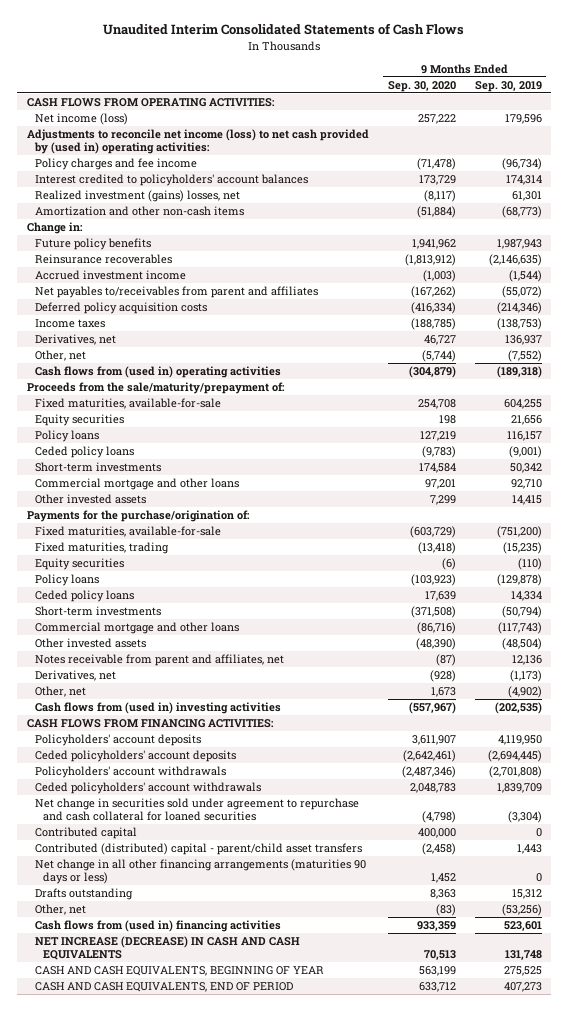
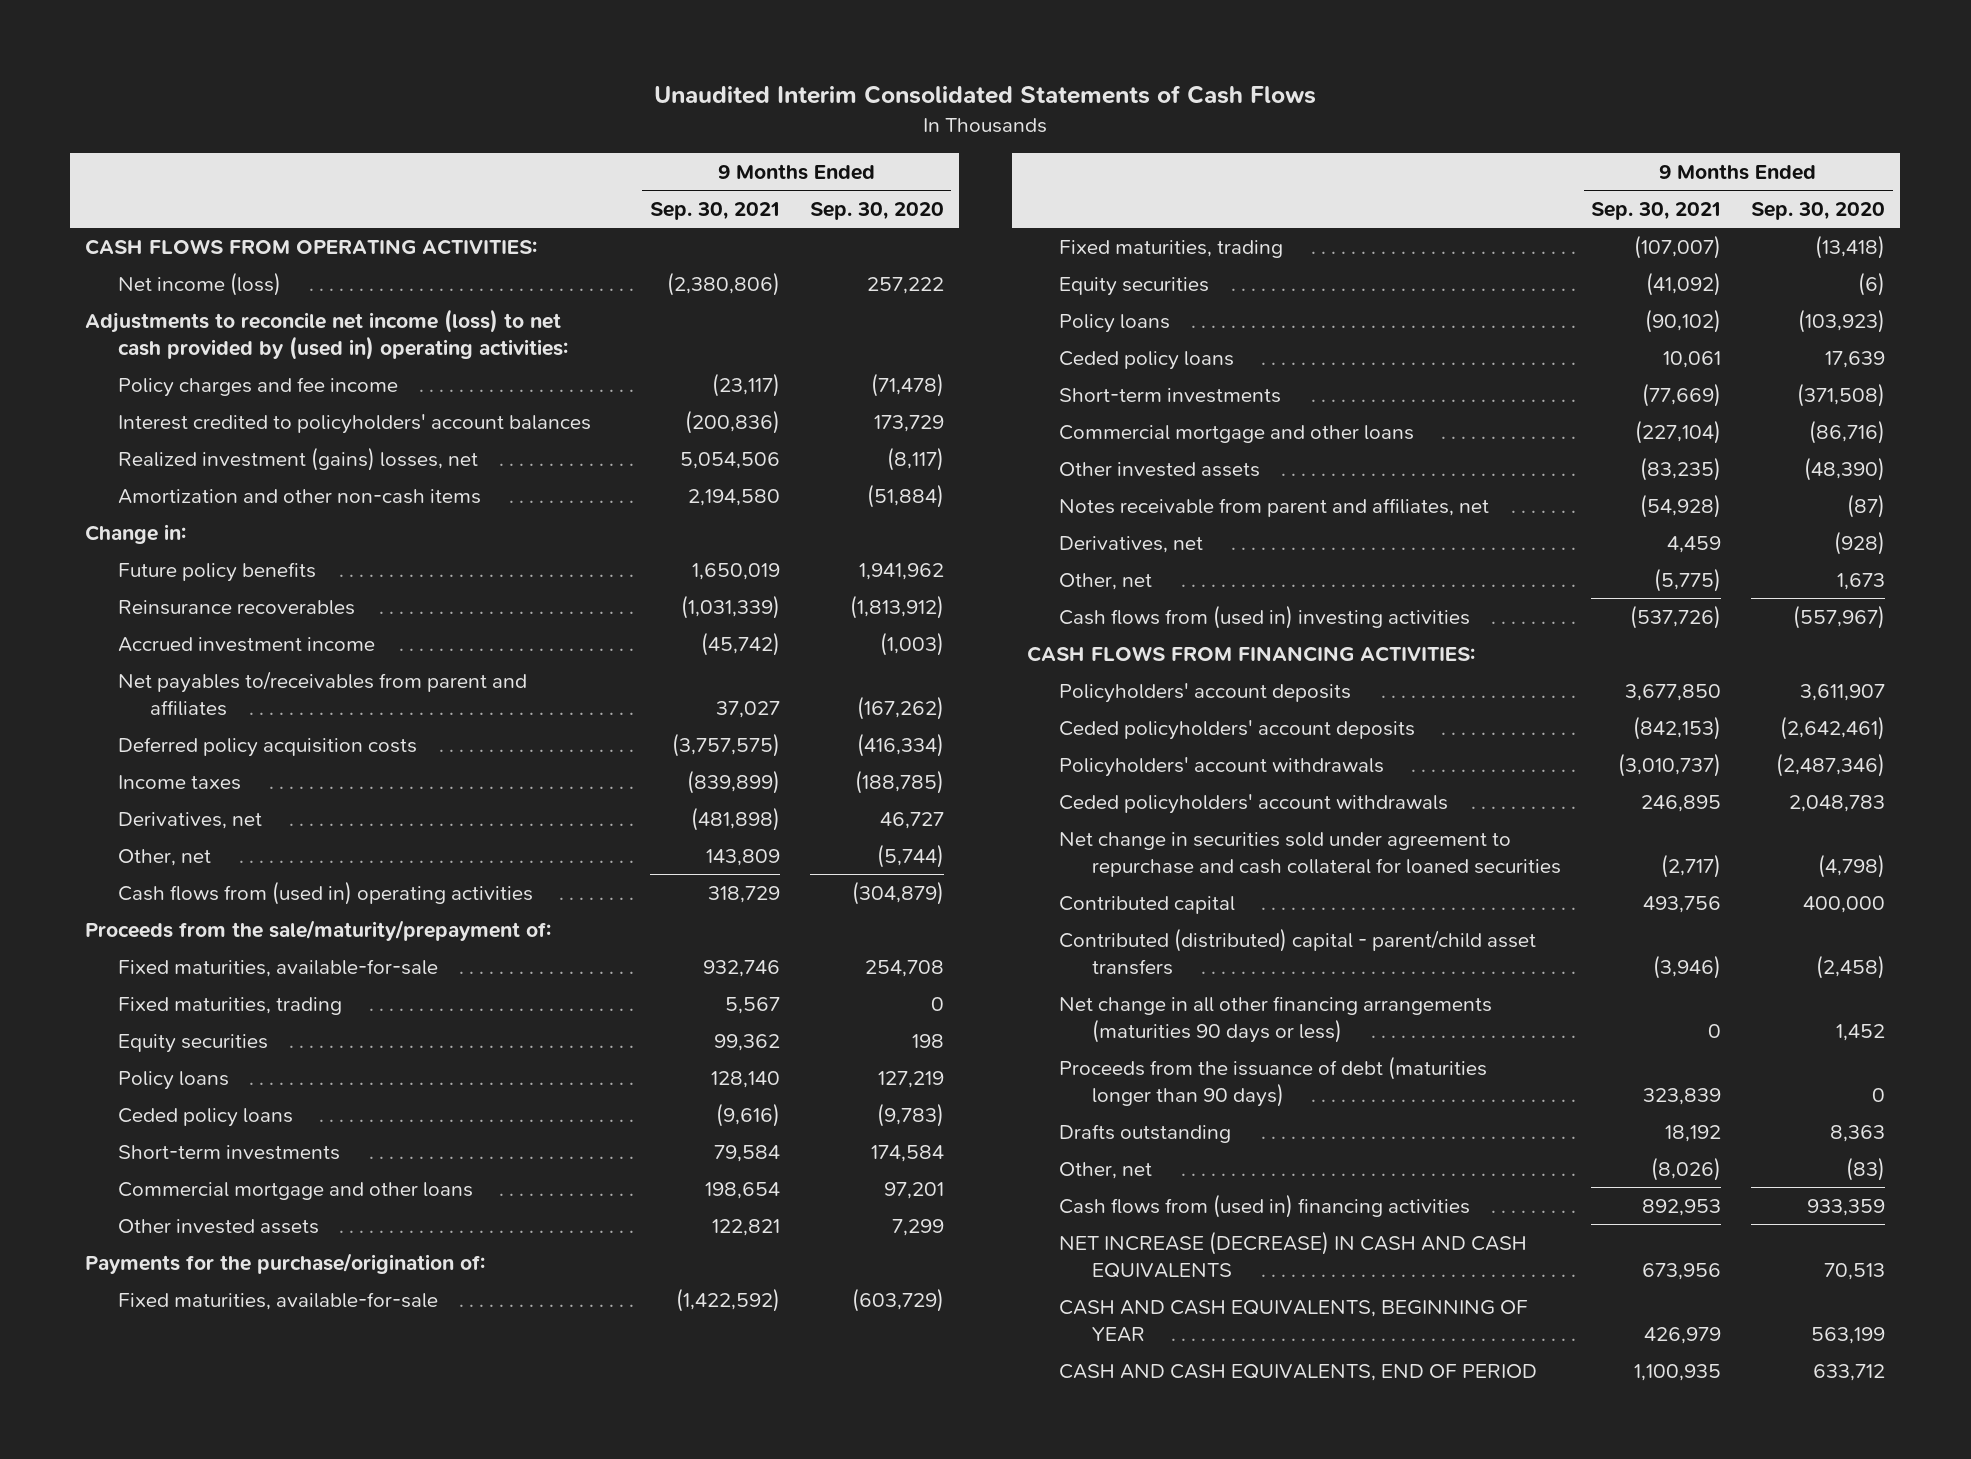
[474,80,542,92] Sep. 30, 2019 -> none
none -> [649,201,780,220] Sep. 30, 2021
none -> [117,996,342,1015] Fixed maturities, trading
none -> [1059,1055,1488,1107] Proceeds from the issuance of debt (maturities longer than 90 days)

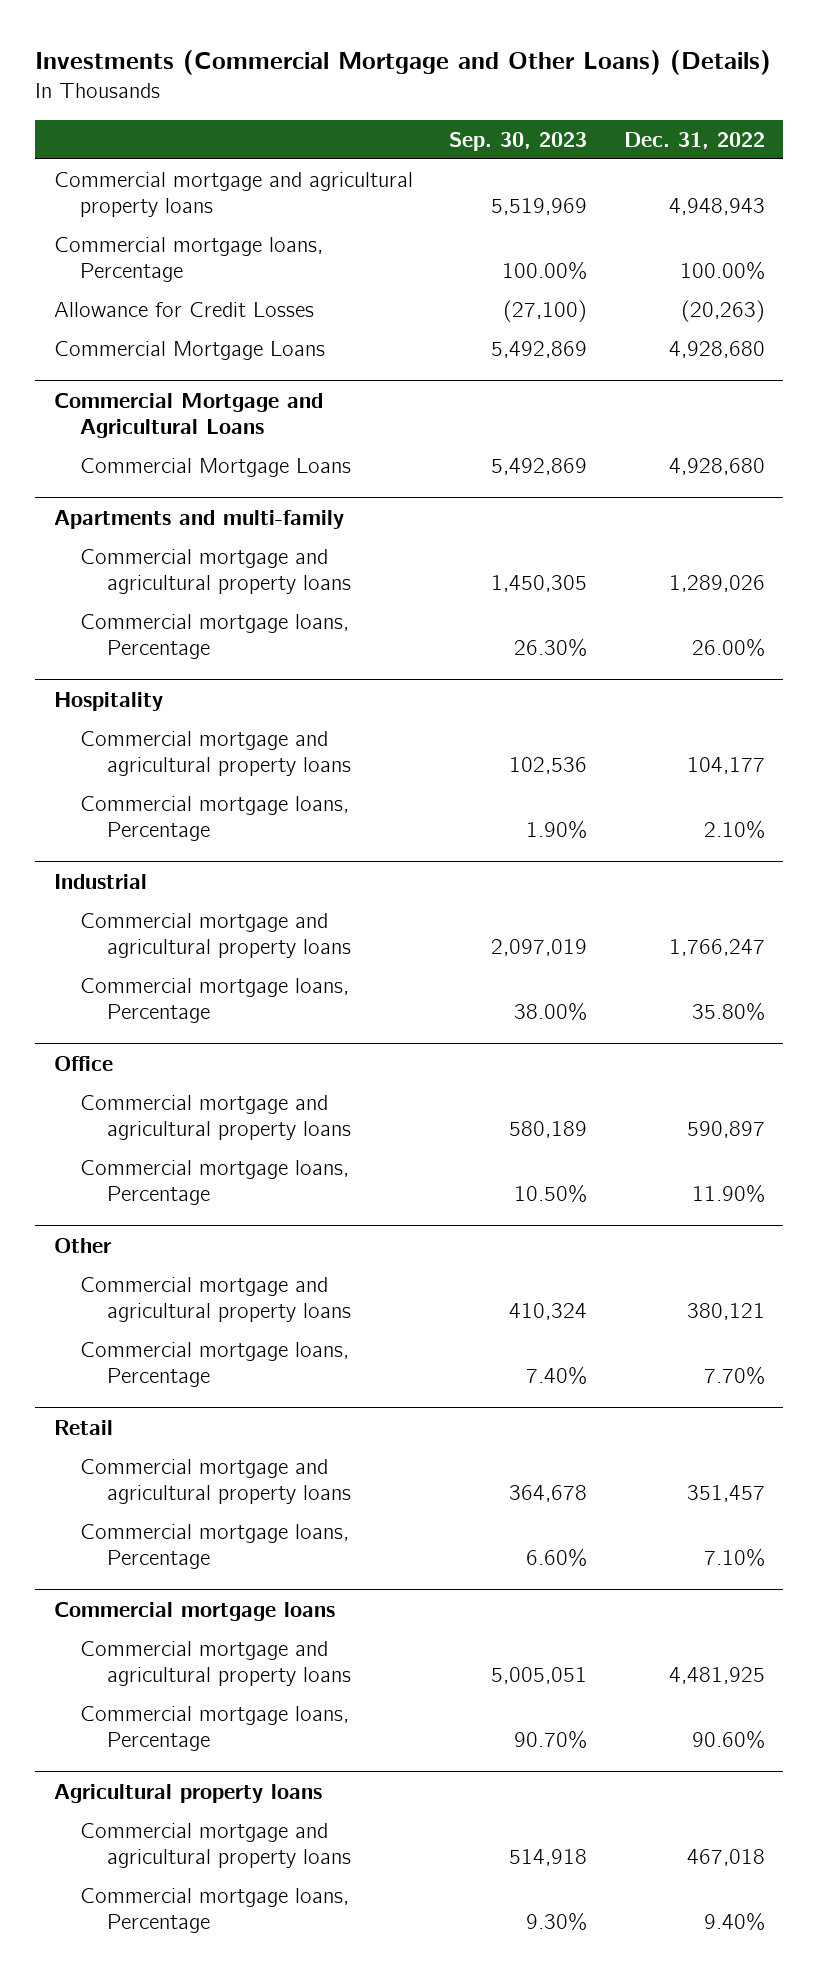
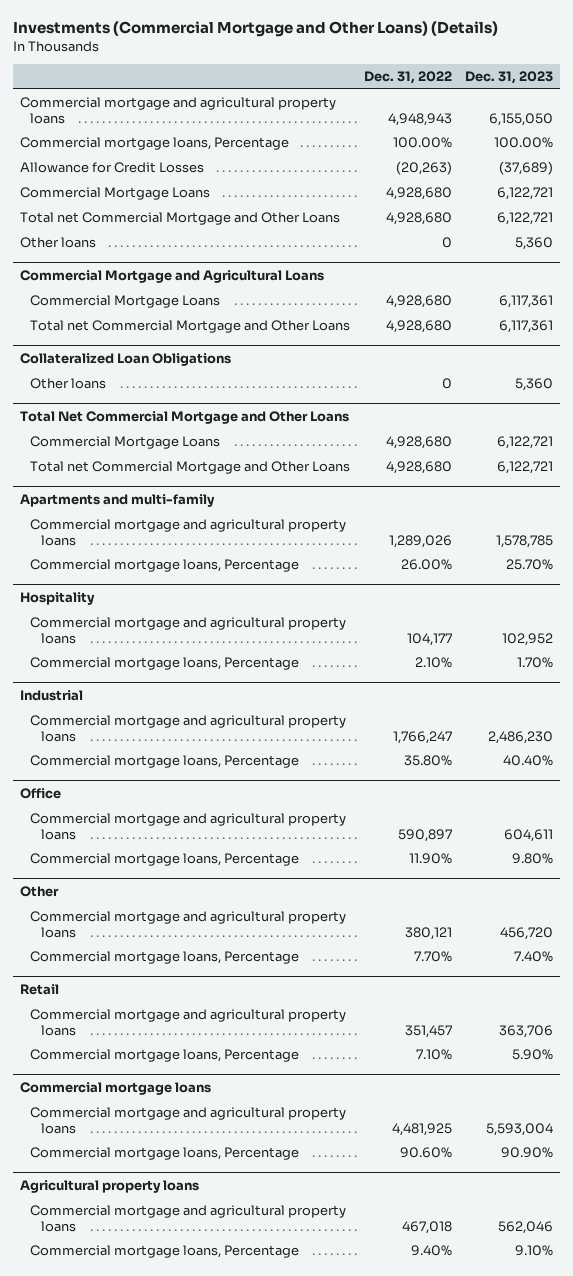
[449,131,588,151] Sep. 30, 2023 -> none
none -> [465,71,554,85] Dec. 31, 2023
none -> [19,212,340,226] Total net Commercial Mortgage and Other Loans
none -> [19,237,96,249] Other loans
none -> [30,320,351,334] Total net Commercial Mortgage and Other Loans
none -> [19,353,231,367] Collateralized Loan Obligations
none -> [30,378,107,390] Other loans
none -> [19,411,349,425] Total Net Commercial Mortgage and Other Loans
none -> [30,436,221,450] Commercial Mortgage Loans
none -> [30,461,351,475] Total net Commercial Mortgage and Other Loans

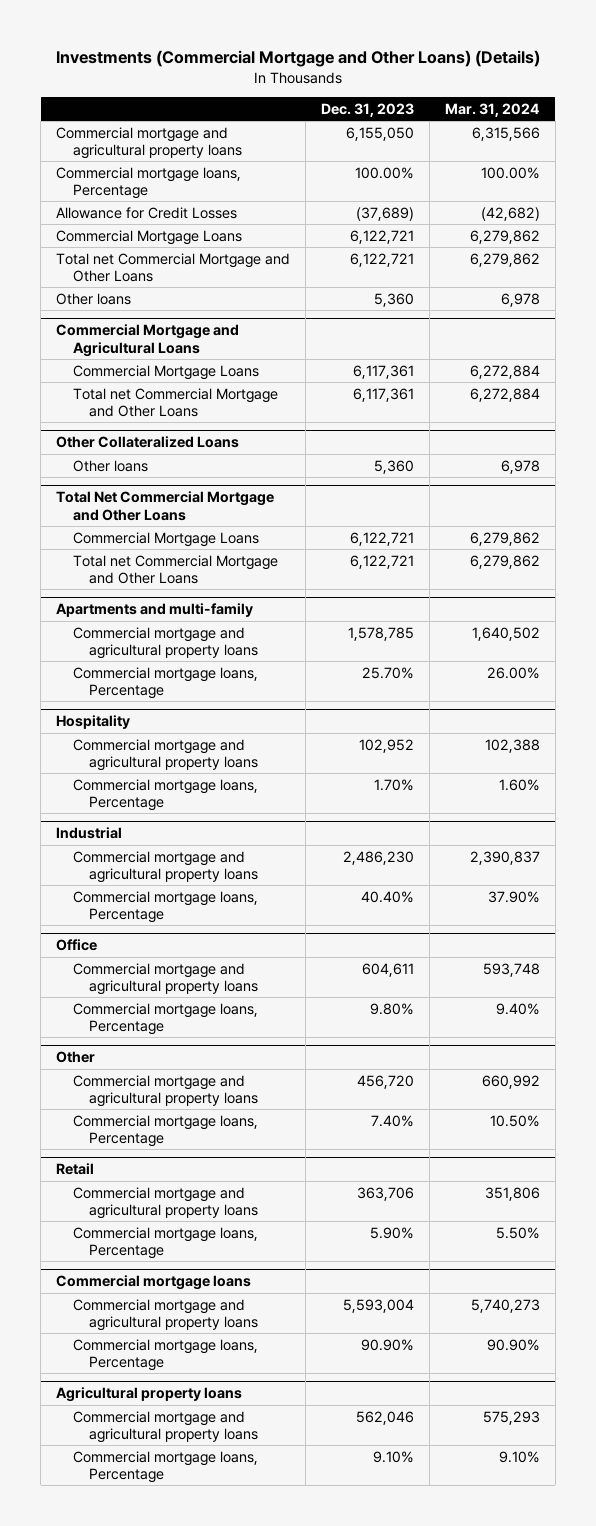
[363,71,452,85] Dec. 31, 2022 -> none
none -> [444,103,540,118] Mar. 31, 2024
[19,353,231,367] Collateralized Loan Obligations -> [56,436,240,449] Other Collateralized Loans

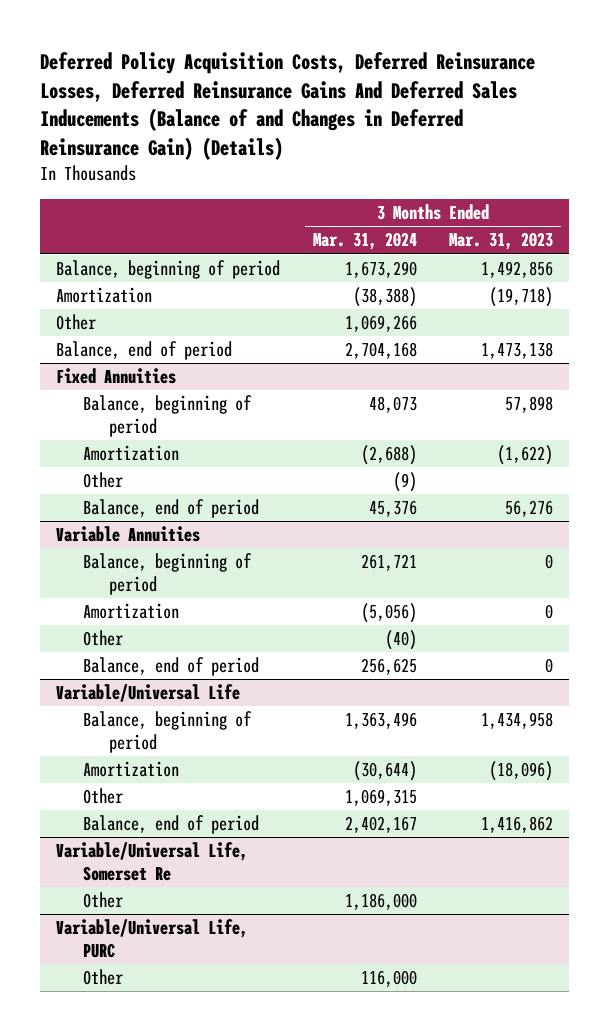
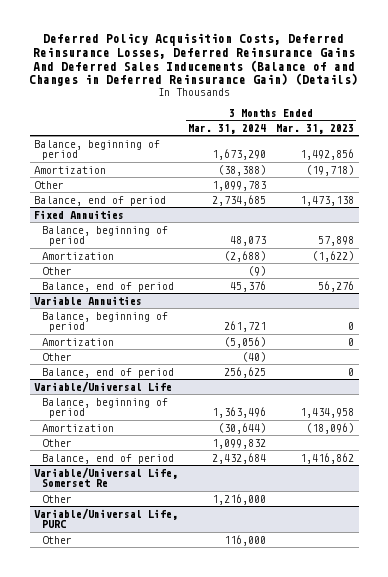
[344,315,417,333] 1,069,266 -> [212,180,267,191] 1,099,783
[344,342,417,360] 2,704,168 -> [212,194,267,206] 2,734,685
[344,789,417,807] 1,069,315 -> [212,438,267,449] 1,099,832
[344,816,417,834] 2,402,167 -> [212,452,267,464] 2,432,684
[344,893,417,911] 1,186,000 -> [212,493,267,505] 1,216,000

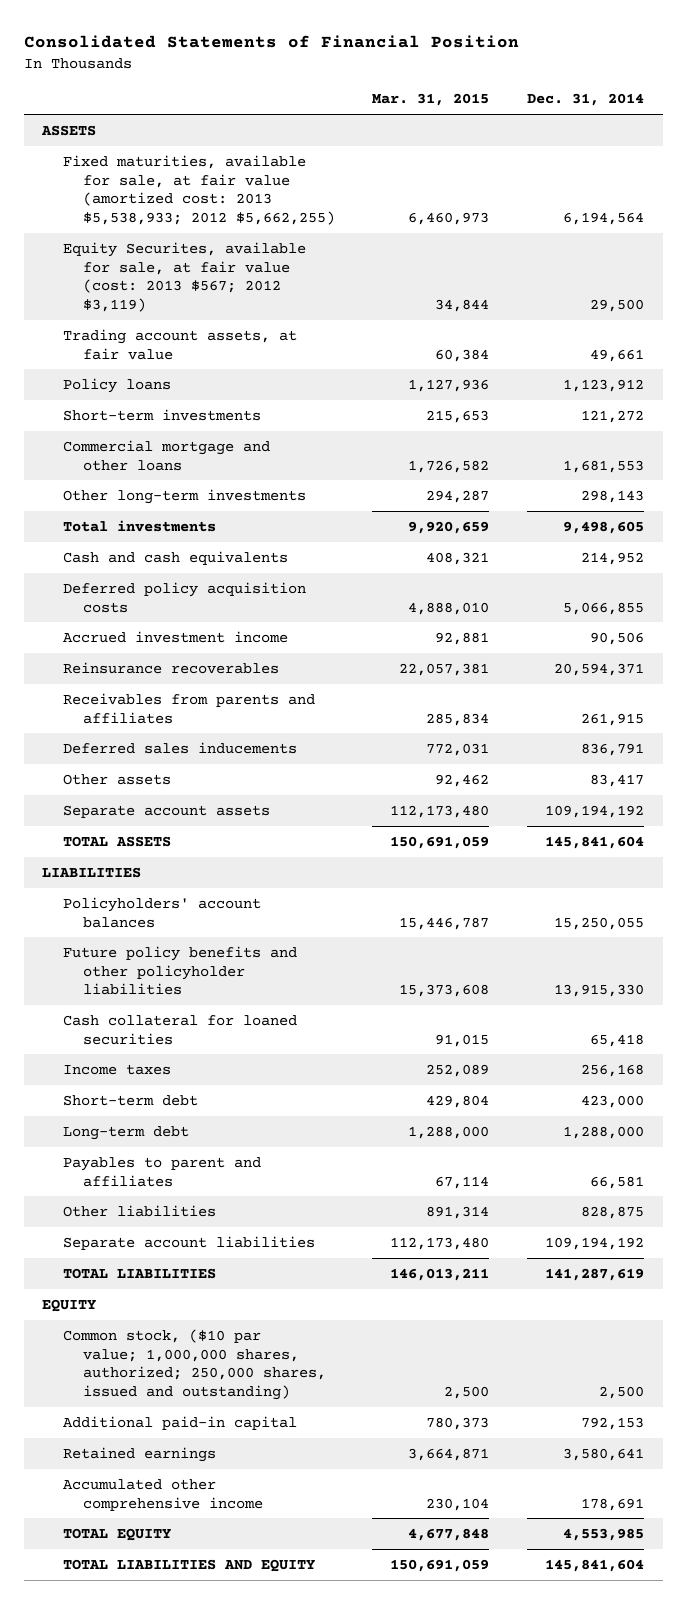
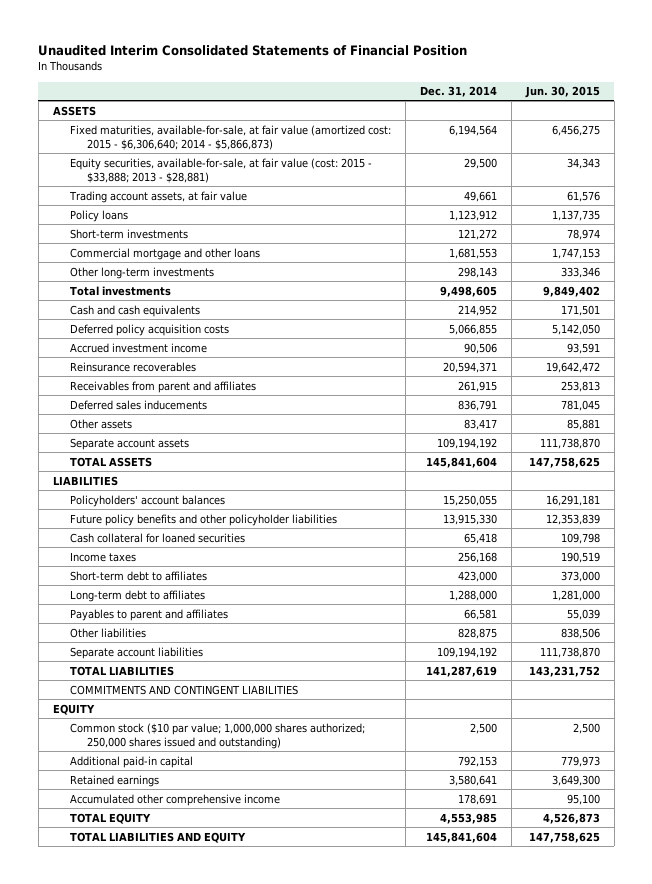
[23,35,519,49] Consolidated Statements of Financial Position -> [38,45,468,57] Unaudited Interim Consolidated Statements of Financial Position
[372,93,490,107] Mar. 31, 2015 -> none
none -> [524,86,600,99] Jun. 30, 2015
[62,154,335,225] Fixed maturities, available for sale, at fair value (amortized cost: 2013 $5,538,933; 2012 $5,662,255) -> [69,124,391,150] Fixed maturities, available-for-sale, at fair value (amortized cost: 2015 - $6,306,640; 2014 - $5,866,873)
[62,241,306,312] Equity Securites, available for sale, at fair value (cost: 2013 $567; 2012 $3,119) -> [69,157,372,183] Equity securities, available-for-sale, at fair value (cost: 2015 - $33,888; 2013 - $28,881)
[62,692,315,724] Receivables from parents and affiliates -> [69,380,256,393] Receivables from parent and affiliates
[62,1094,198,1106] Short-term debt -> [69,570,207,581] Short-term debt to affiliates
[62,1125,189,1140] Long-term debt -> [69,589,205,602] Long-term debt to affiliates
none -> [69,684,298,695] COMMITMENTS AND CONTINGENT LIABILITIES
[62,1328,326,1400] Common stock, ($10 par value; 1,000,000 shares, authorized; 250,000 shares, issued and outstanding) -> [69,722,365,749] Common stock ($10 par value; 1,000,000 shares authorized; 250,000 shares issued and outstanding)

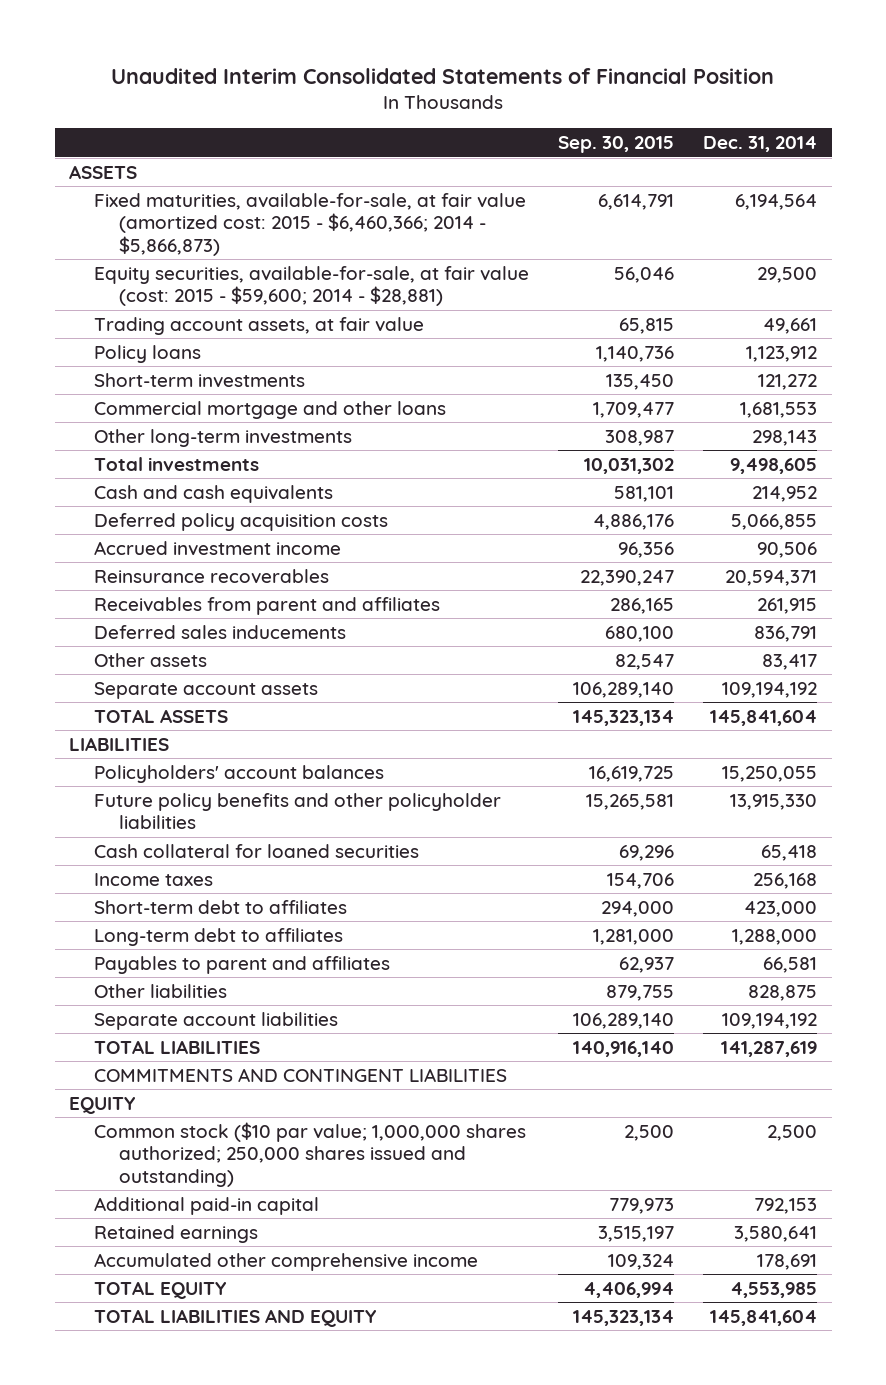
[524,86,600,99] Jun. 30, 2015 -> none
none -> [558,136,675,154] Sep. 30, 2015
[69,124,391,150] Fixed maturities, available-for-sale, at fair value (amortized cost: 2015 - $6,306,640; 2014 - $5,866,873) -> [93,192,526,256] Fixed maturities, available-for-sale, at fair value (amortized cost: 2015 - $6,460,366; 2014 - $5,866,873)
[69,157,372,183] Equity securities, available-for-sale, at fair value (cost: 2015 - $33,888; 2013 - $28,881) -> [93,265,529,307] Equity securities, available-for-sale, at fair value (cost: 2015 - $59,600; 2014 - $28,881)

